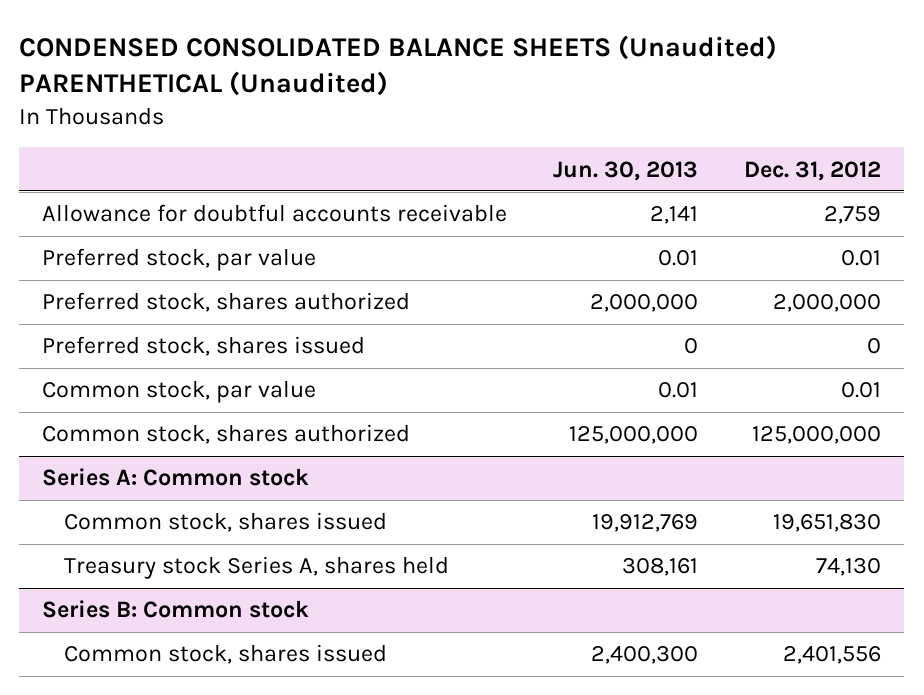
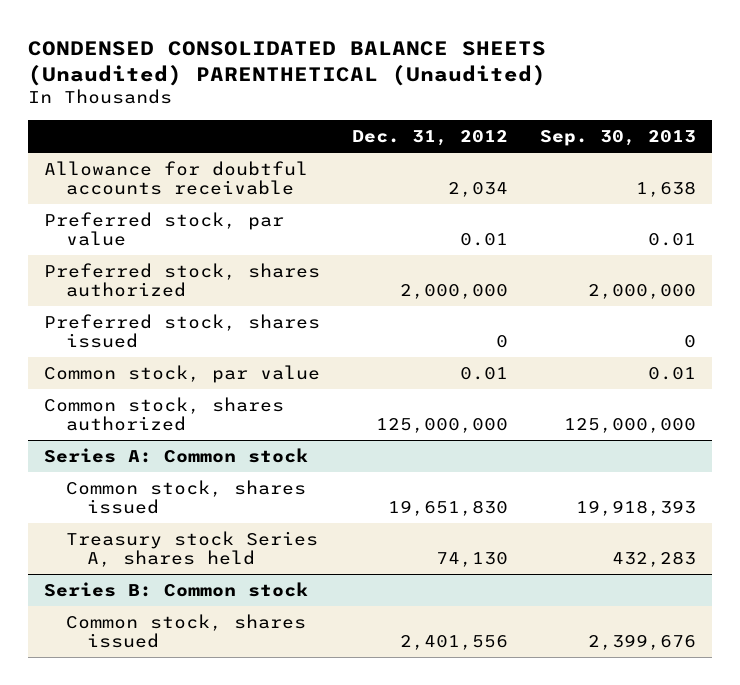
[553,160,699,181] Jun. 30, 2013 -> none
none -> [540,129,697,146] Sep. 30, 2013
[824,206,882,225] 2,759 -> [448,182,509,198] 2,034

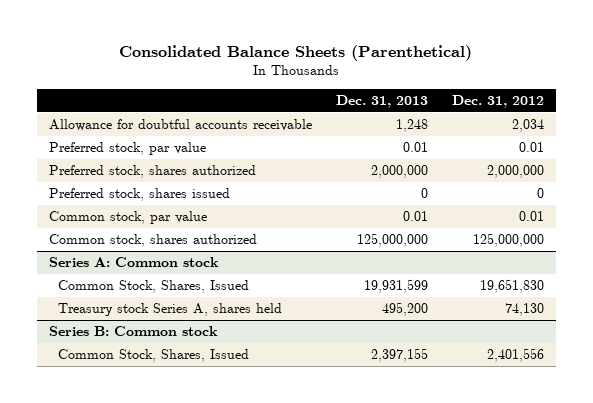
[28,40,547,86] CONDENSED CONSOLIDATED BALANCE SHEETS (Unaudited) PARENTHETICAL (Unaudited) -> [119,45,473,62] Consolidated Balance Sheets (Parenthetical)
[540,129,697,146] Sep. 30, 2013 -> none
none -> [335,94,428,108] Dec. 31, 2013
[65,479,306,515] Common stock, shares issued -> [58,280,250,294] Common Stock, Shares, Issued
[65,613,306,649] Common stock, shares issued -> [58,349,250,363] Common Stock, Shares, Issued

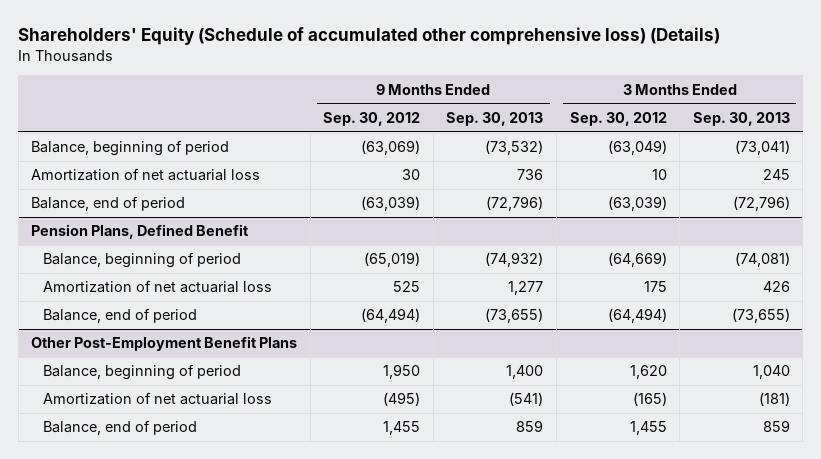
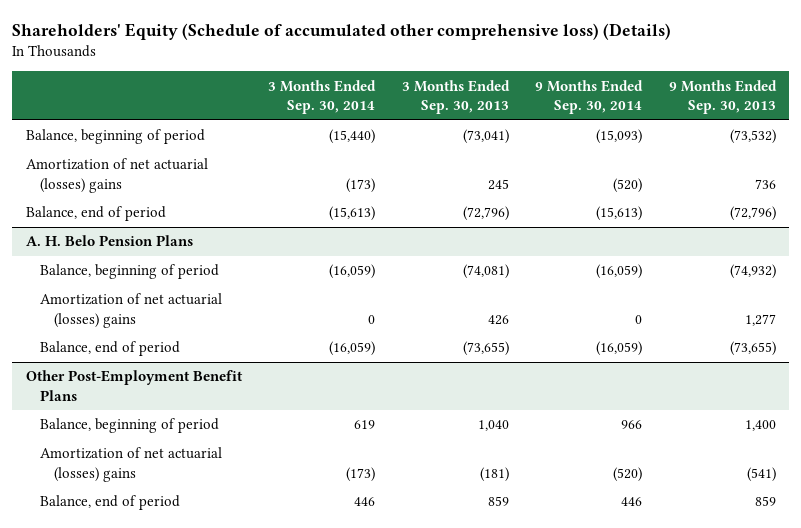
[323,112,421,127] Sep. 30, 2012 -> none
[569,112,667,127] Sep. 30, 2012 -> none
none -> [268,79,377,115] 3 Months Ended Sep. 30, 2014
none -> [535,79,644,115] 9 Months Ended Sep. 30, 2014
[31,168,261,182] Amortization of net actuarial loss -> [25,158,208,193] Amortization of net actuarial (losses) gains
[31,224,250,240] Pension Plans, Defined Benefit -> none
none -> [25,235,193,247] A. H. Belo Pension Plans
[43,280,273,294] Amortization of net actuarial loss -> [39,293,222,328] Amortization of net actuarial (losses) gains
[43,392,273,406] Amortization of net actuarial loss -> [39,447,222,482] Amortization of net actuarial (losses) gains

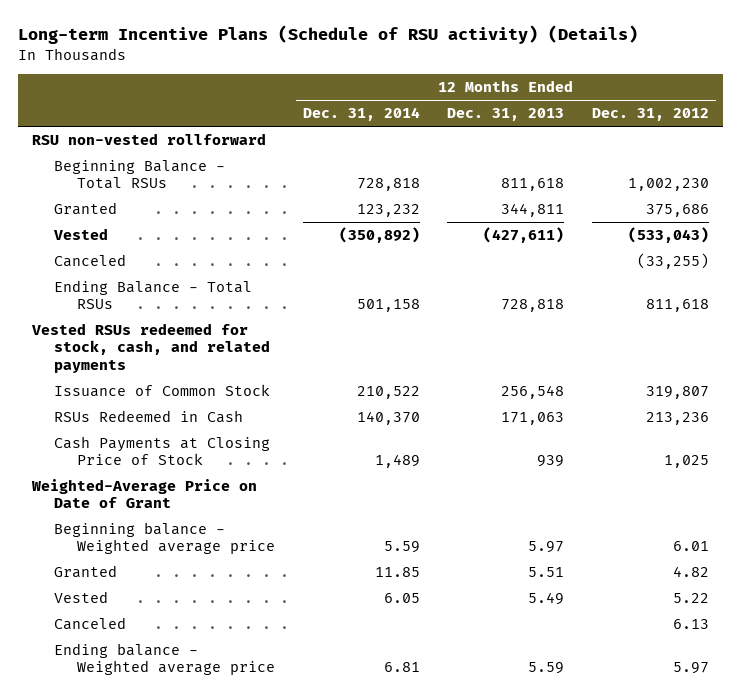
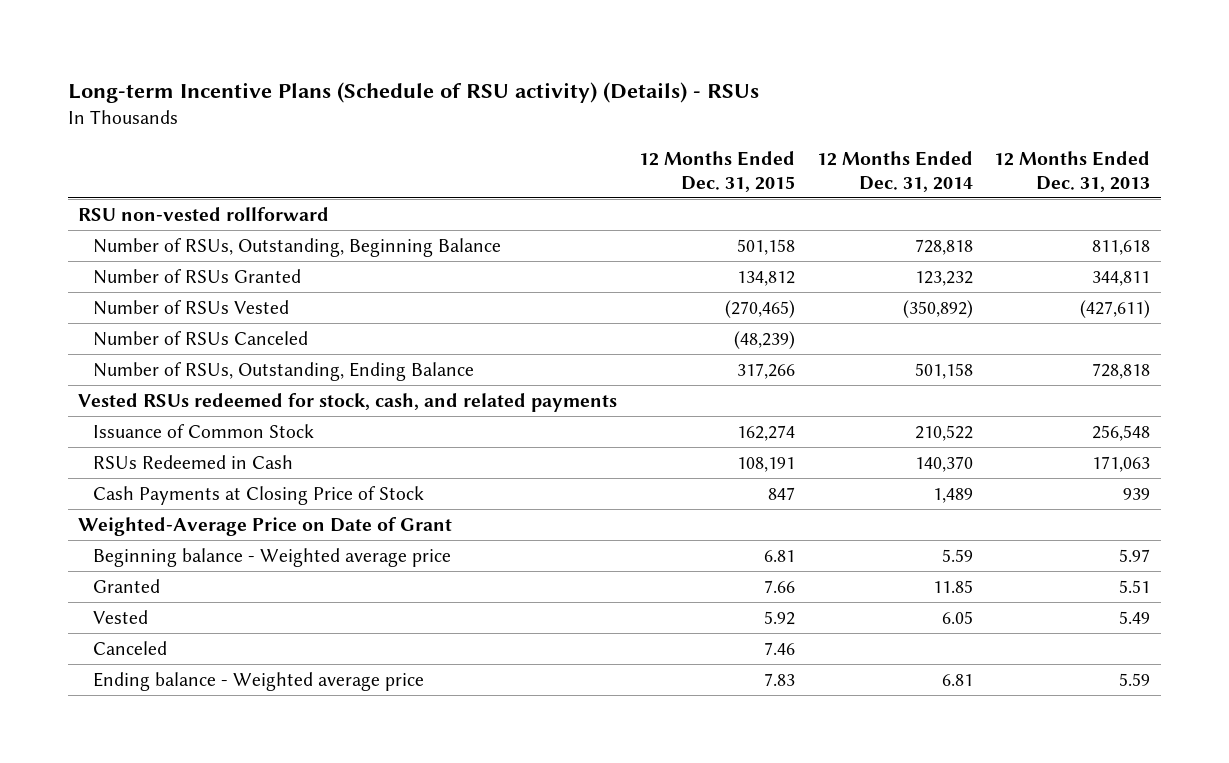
[17,25,638,45] Long-term Incentive Plans (Schedule of RSU activity) (Details) -> [67,81,759,103] Long-term Incentive Plans (Schedule of RSU activity) (Details) - RSUs
[591,108,709,122] Dec. 31, 2012 -> none
none -> [639,150,796,192] 12 Months Ended Dec. 31, 2015
[54,160,226,190] Beginning Balance - Total RSUs -> [93,237,502,257] Number of RSUs, Outstanding, Beginning Balance
[54,202,118,216] Granted -> [93,268,302,284] Number of RSUs Granted
[54,228,109,241] Vested -> [93,299,290,315] Number of RSUs Vested
[54,254,127,268] Canceled -> [93,330,309,346] Number of RSUs Canceled
[54,280,253,310] Ending Balance - Total RSUs -> [93,361,475,381] Number of RSUs, Outstanding, Ending Balance

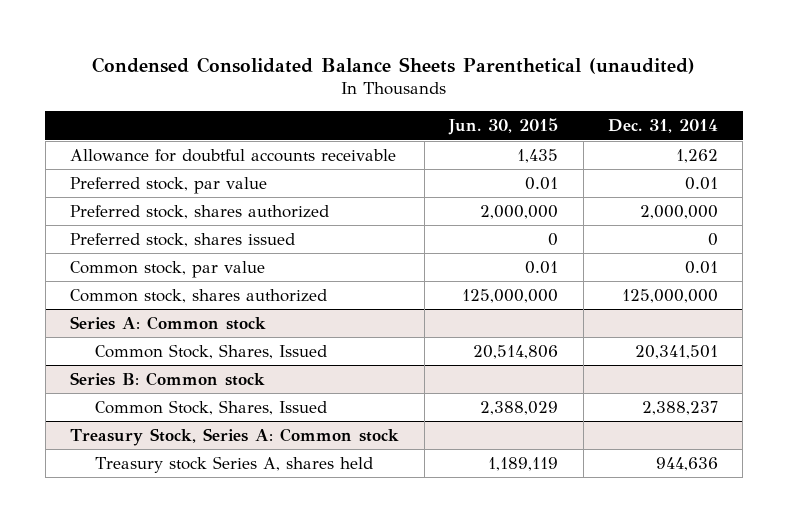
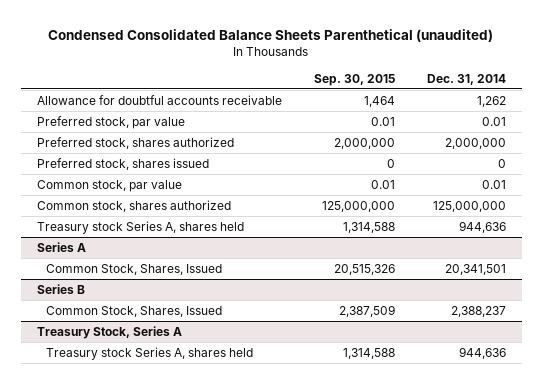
[448,118,559,136] Jun. 30, 2015 -> none
none -> [313,73,395,86] Sep. 30, 2015
none -> [37,220,245,234] Treasury stock Series A, shares held
[70,315,267,330] Series A: Common stock -> [37,241,87,252] Series A
[70,371,266,386] Series B: Common stock -> [37,283,86,294] Series B
[70,427,400,446] Treasury Stock, Series A: Common stock -> [37,325,183,339] Treasury Stock, Series A

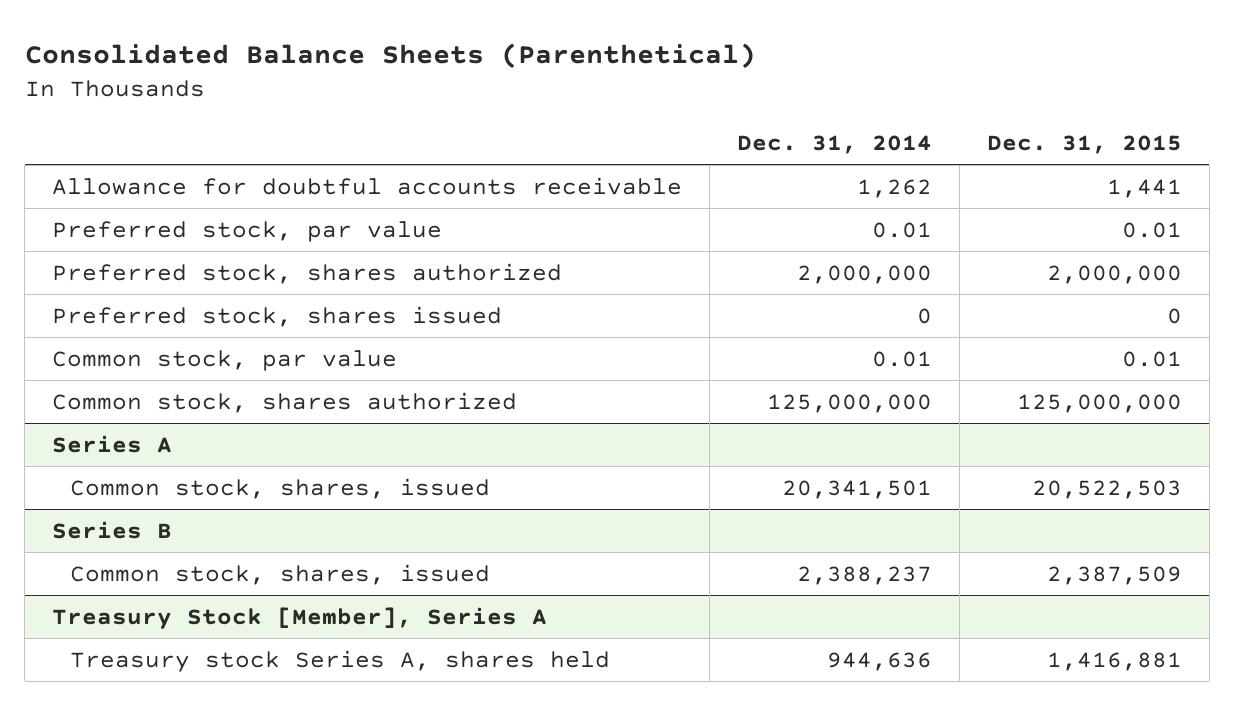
[48,28,494,42] Condensed Consolidated Balance Sheets Parenthetical (unaudited) -> [24,43,756,70] Consolidated Balance Sheets (Parenthetical)
[313,73,395,86] Sep. 30, 2015 -> none
none -> [986,134,1182,154] Dec. 31, 2015
[37,220,245,234] Treasury stock Series A, shares held -> none
[45,263,222,275] Common Stock, Shares, Issued -> [69,477,490,499] Common stock, shares, issued
[45,305,222,317] Common Stock, Shares, Issued -> [69,563,490,585] Common stock, shares, issued
[37,325,183,339] Treasury Stock, Series A -> [52,606,548,629] Treasury Stock [Member], Series A

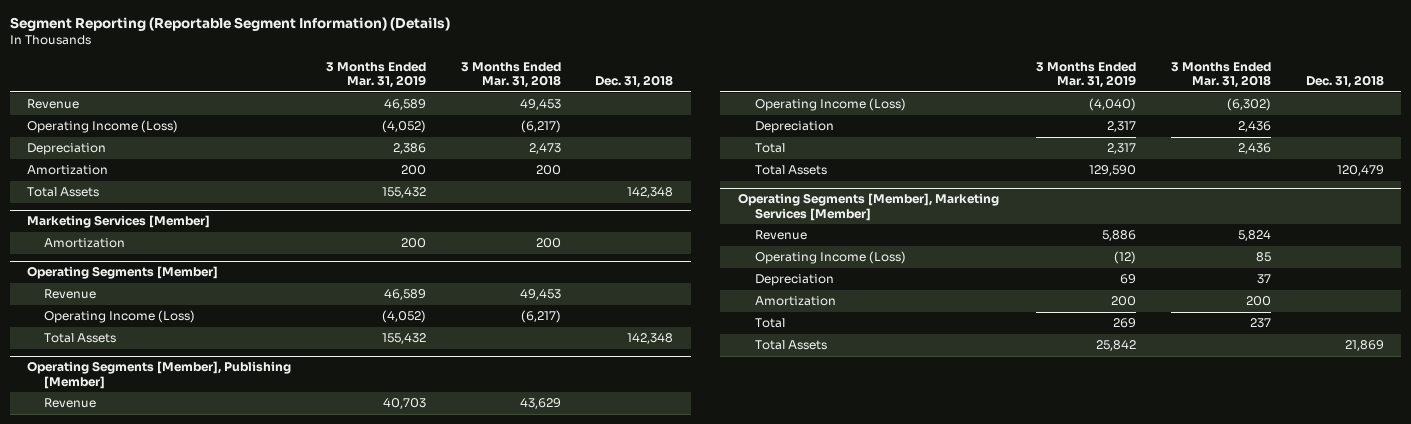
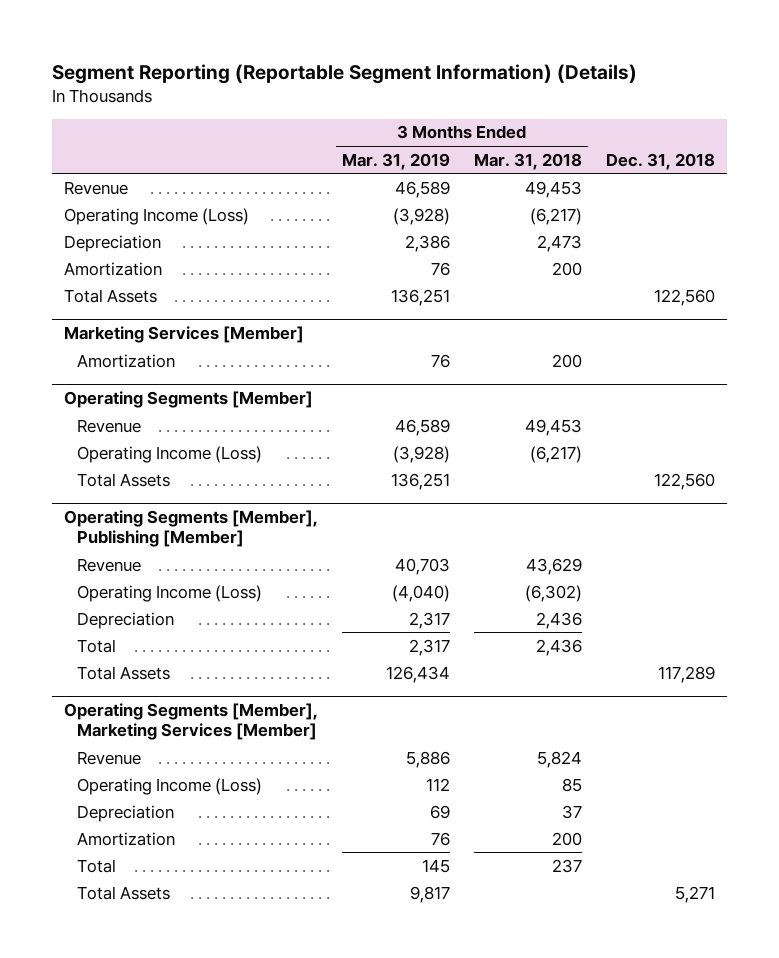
[381,120,426,134] (4,052) -> [392,207,450,225] (3,928)
[400,165,426,176] 200 -> [430,261,450,276] 76
[381,187,426,199] 155,432 -> [390,288,450,306] 136,251
[627,187,674,199] 142,348 -> [653,288,715,306] 122,560
[400,238,426,249] 200 -> [430,353,450,368] 76
[381,310,426,324] (4,052) -> [392,445,450,463] (3,928)
[381,333,426,345] 155,432 -> [390,472,450,490] 136,251
[627,333,674,345] 142,348 -> [653,472,715,490] 122,560
[1089,165,1137,177] 129,590 -> [385,665,450,683] 126,434
[1337,165,1385,177] 120,479 -> [657,665,715,683] 117,289
[1114,251,1137,265] (12) -> [425,777,450,791] 112
[1111,296,1137,307] 200 -> [430,831,450,846] 76
[1113,318,1137,329] 269 -> [421,858,450,873] 145
[1096,340,1137,352] 25,842 -> [409,885,450,903] 9,817
[1345,340,1385,352] 21,869 -> [674,885,715,903] 5,271

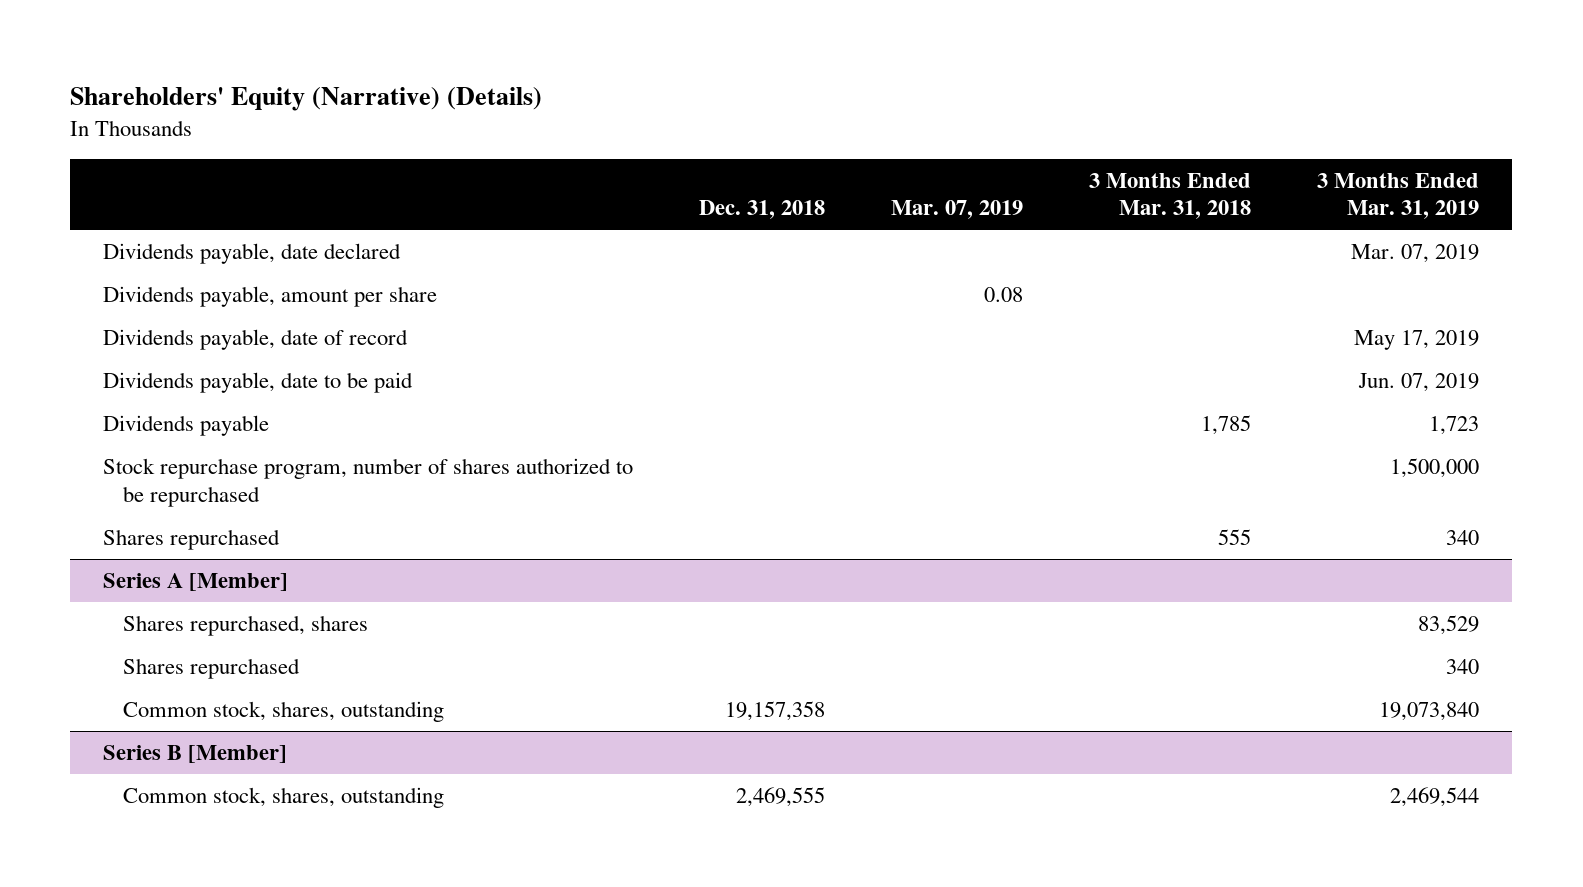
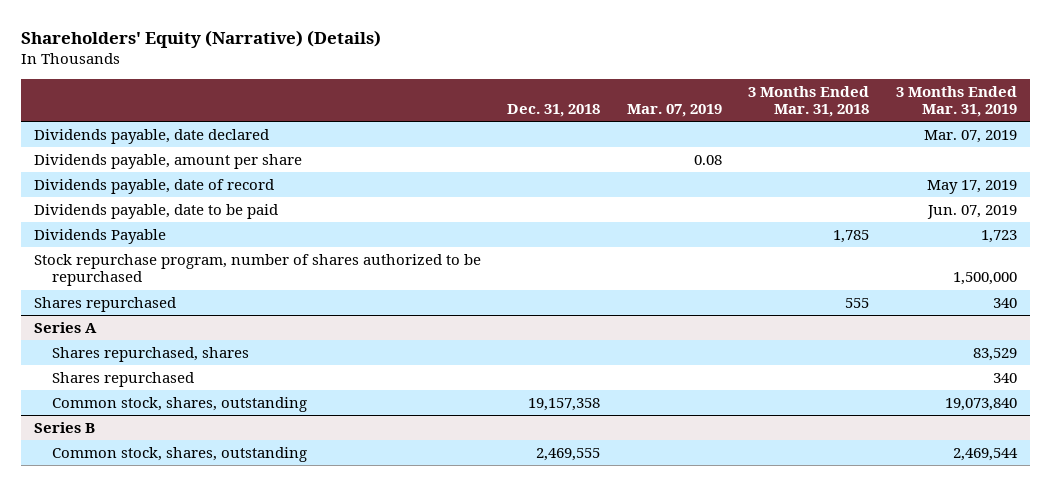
[103,415,270,437] Dividends payable -> [33,228,166,244] Dividends Payable
[103,573,289,592] Series A [Member] -> [33,321,97,333] Series A
[103,745,288,764] Series B [Member] -> [33,421,95,433] Series B

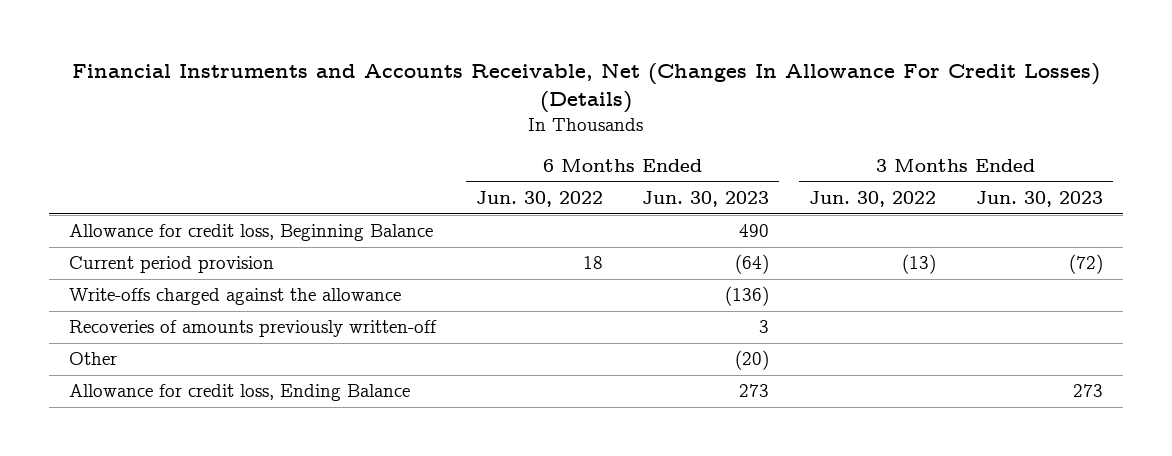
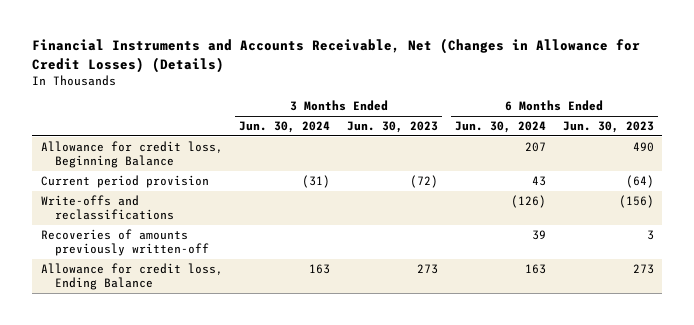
[71,62,1100,114] Financial Instruments and Accounts Receivable, Net (Changes In Allowance For Credit Losses) (Details) -> [32,38,641,73] Financial Instruments and Accounts Receivable, Net (Changes in Allowance for Credit Losses) (Details)
[475,191,603,208] Jun. 30, 2022 -> none
[809,191,937,208] Jun. 30, 2022 -> none
none -> [239,120,331,133] Jun. 30, 2024
none -> [454,120,546,133] Jun. 30, 2024
[68,288,401,306] Write-offs charged against the allowance -> [40,194,174,221] Write-offs and reclassifications
[725,286,770,307] (136) -> [618,194,654,208] (156)
[68,352,117,366] Other -> none

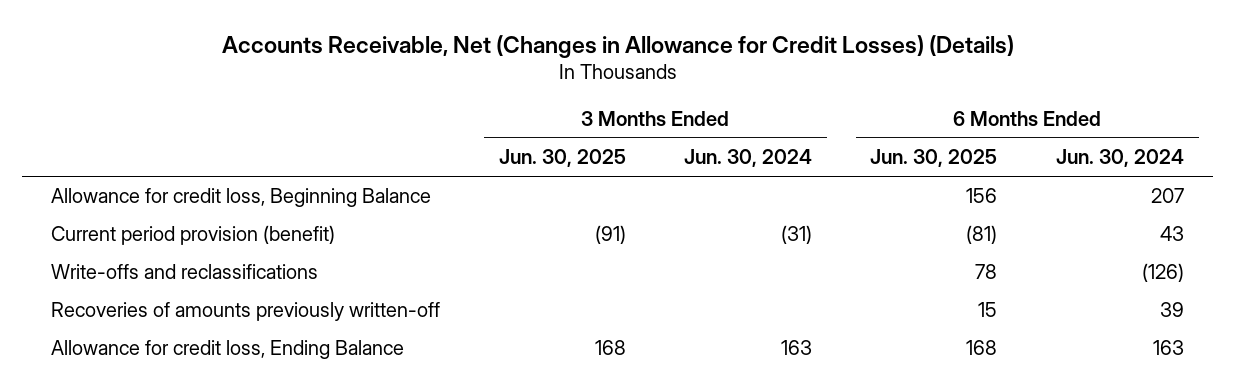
[32,38,641,73] Financial Instruments and Accounts Receivable, Net (Changes in Allowance for Credit Losses) (Details) -> [221,34,1014,58] Accounts Receivable, Net (Changes in Allowance for Credit Losses) (Details)
[347,120,439,133] Jun. 30, 2023 -> none
[562,120,654,133] Jun. 30, 2023 -> none
none -> [498,149,626,168] Jun. 30, 2025
none -> [870,149,998,168] Jun. 30, 2025
[40,174,209,188] Current period provision -> [51,225,336,246] Current period provision (benefit)

